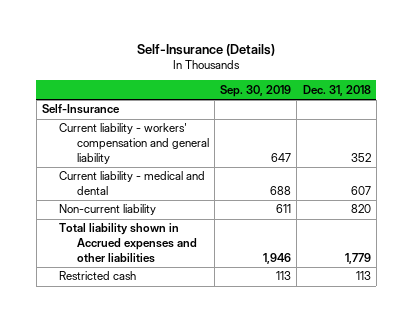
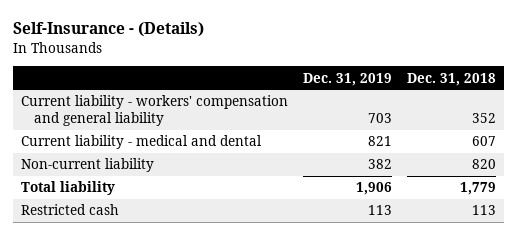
[137,43,276,56] Self-Insurance (Details) -> [13,22,205,38] Self-Insurance - (Details)
[220,84,292,97] Sep. 30, 2019 -> none
none -> [303,72,393,86] Dec. 31, 2019
[41,104,120,115] Self-Insurance -> none
[59,223,197,263] Total liability shown in Accrued expenses and other liabilities -> [20,181,115,196] Total liability

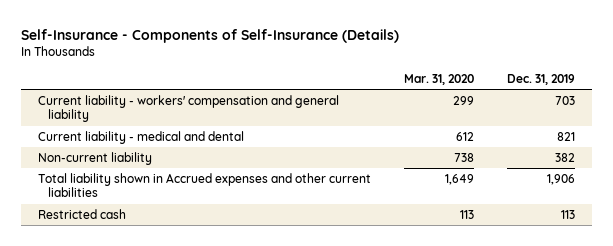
[13,22,205,38] Self-Insurance - (Details) -> [21,28,400,43] Self-Insurance - Components of Self-Insurance (Details)
[407,72,497,86] Dec. 31, 2018 -> none
none -> [403,74,474,86] Mar. 31, 2020
[20,181,115,196] Total liability -> [37,172,371,198] Total liability shown in Accrued expenses and other current liabilities

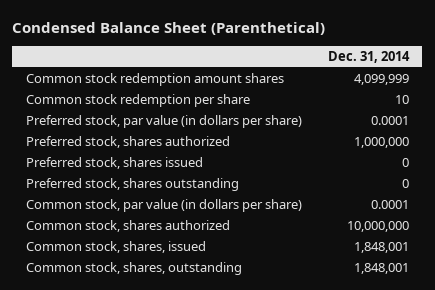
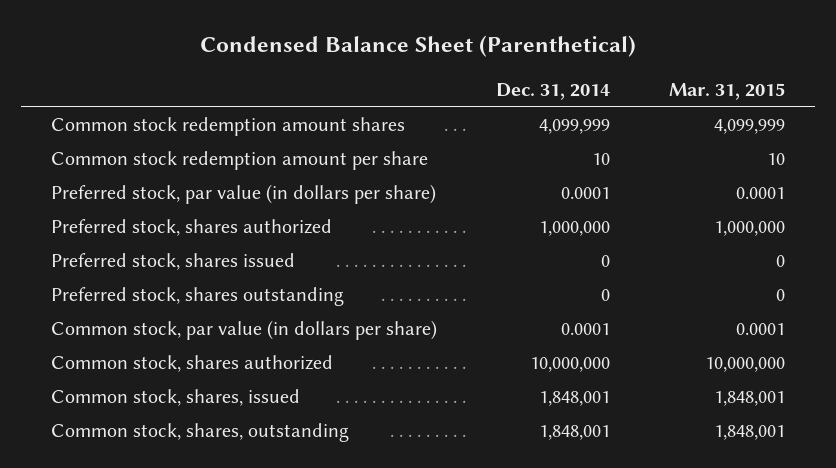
none -> [669,82,786,100] Mar. 31, 2015
[25,94,250,108] Common stock redemption per share -> [50,150,428,170] Common stock redemption amount per share

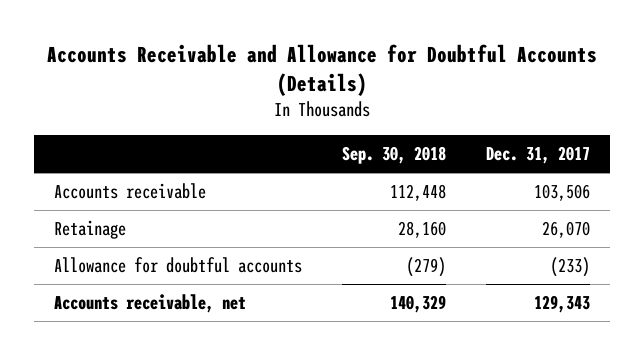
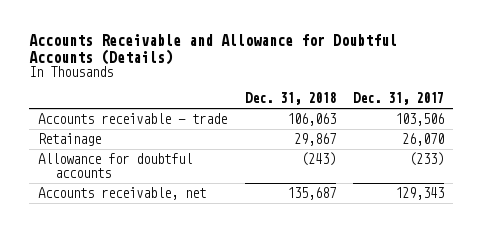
[341,145,446,164] Sep. 30, 2018 -> none
none -> [244,92,336,106] Dec. 31, 2018
[53,183,206,200] Accounts receivable -> [37,113,227,125] Accounts receivable - trade

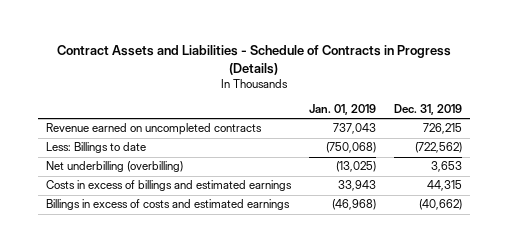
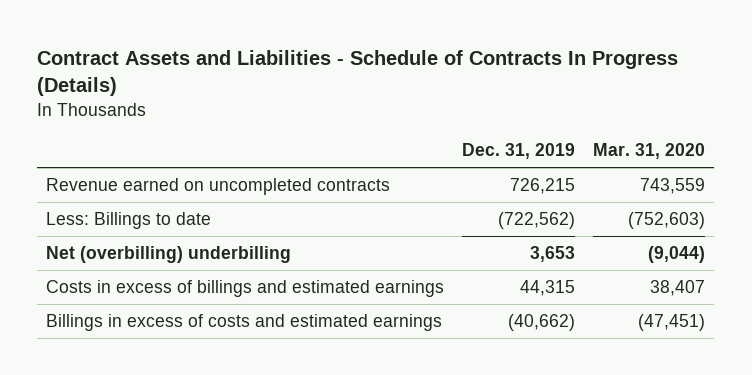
[57,45,452,75] Contract Assets and Liabilities - Schedule of Contracts in Progress (Details) -> [37,49,679,97] Contract Assets and Liabilities - Schedule of Contracts In Progress (Details)
[309,103,377,115] Jan. 01, 2019 -> none
none -> [593,143,706,160] Mar. 31, 2020
[46,161,184,173] Net underbilling (overbilling) -> [46,246,292,264] Net (overbilling) underbilling

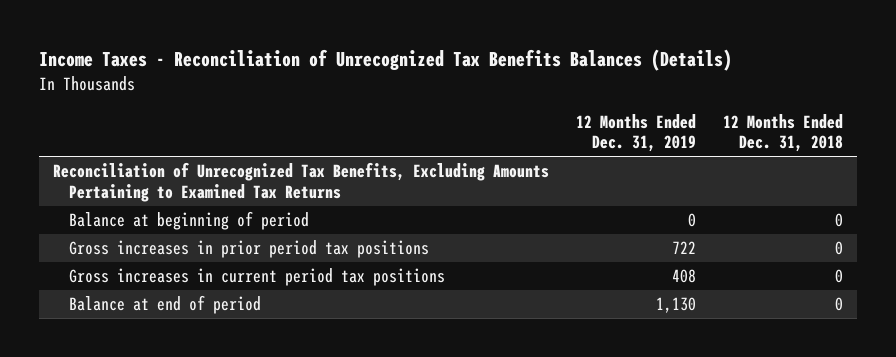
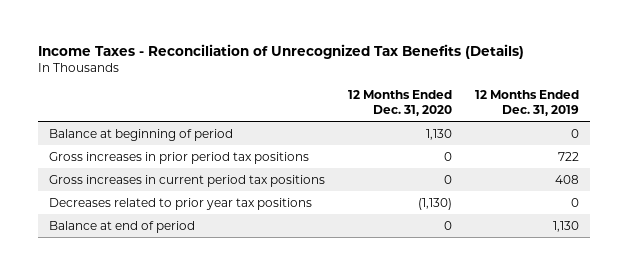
[39,49,733,72] Income Taxes - Reconciliation of Unrecognized Tax Benefits Balances (Details) -> [37,43,524,59] Income Taxes - Reconciliation of Unrecognized Tax Benefits (Details)
[723,113,844,153] 12 Months Ended Dec. 31, 2018 -> none
none -> [348,90,453,117] 12 Months Ended Dec. 31, 2020
[53,162,550,202] Reconciliation of Unrecognized Tax Benefits, Excluding Amounts Pertaining to Examined Tax Returns -> none
none -> [49,197,313,210] Decreases related to prior year tax positions

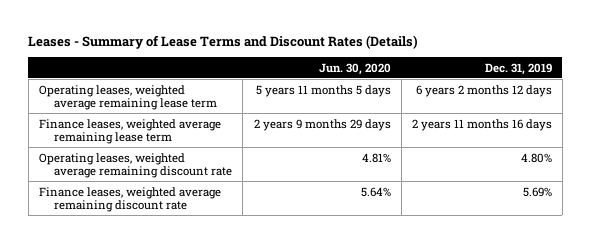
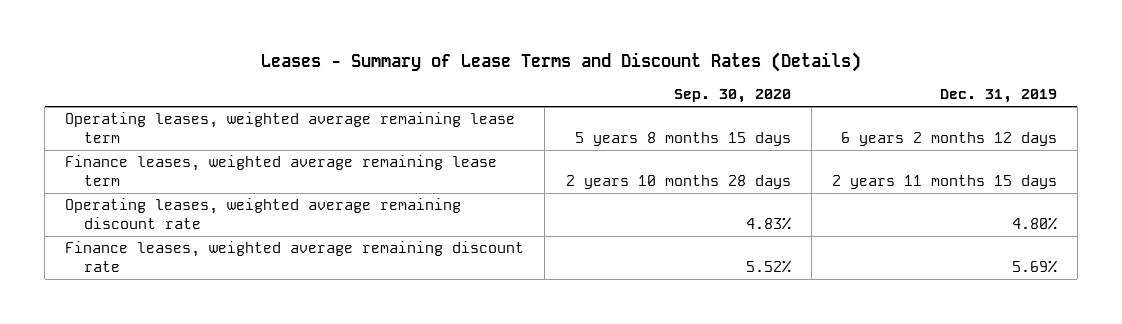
[318,62,391,75] Jun. 30, 2020 -> none
none -> [673,89,791,104] Sep. 30, 2020
[411,118,552,131] 2 years 11 months 16 days -> [831,174,1057,189] 2 years 11 months 15 days

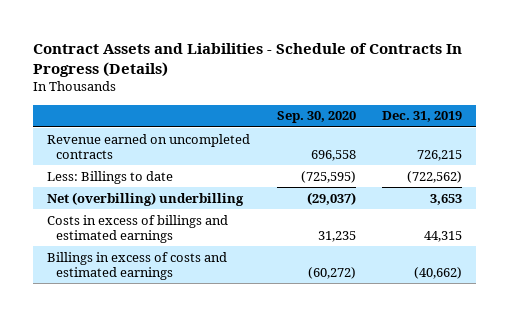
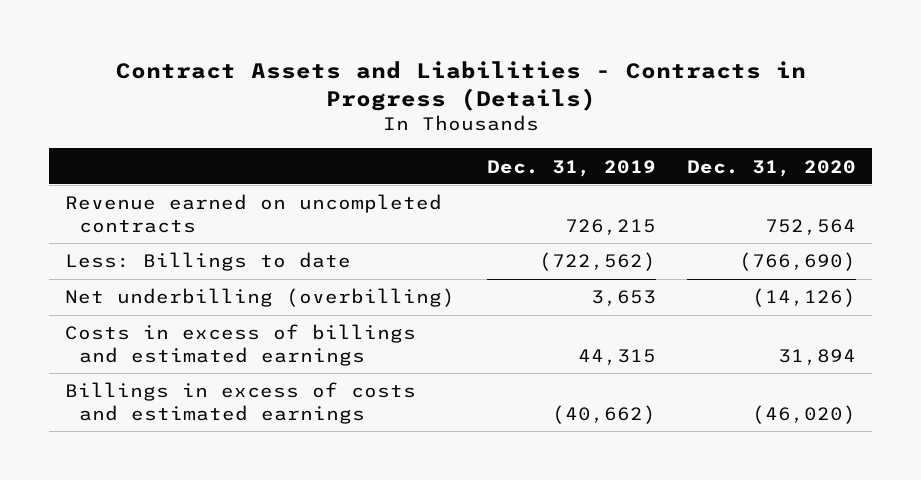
[33,42,463,77] Contract Assets and Liabilities - Schedule of Contracts In Progress (Details) -> [115,60,806,111] Contract Assets and Liabilities - Contracts in Progress (Details)
[276,111,356,124] Sep. 30, 2020 -> none
none -> [686,159,856,177] Dec. 31, 2020
[46,191,244,206] Net (overbilling) underbilling -> [65,288,456,308] Net underbilling (overbilling)

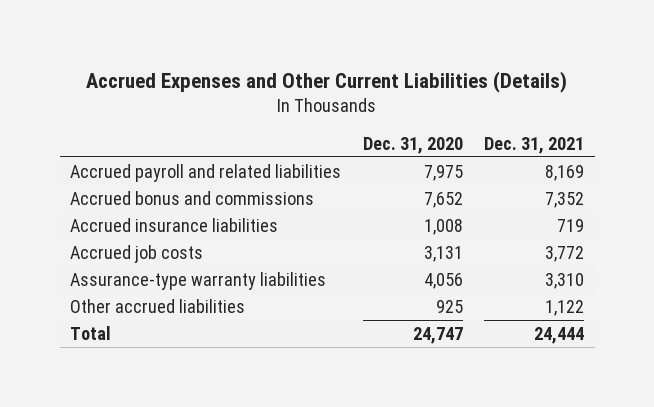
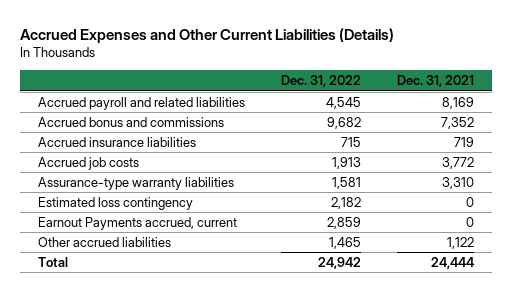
[362,136,463,154] Dec. 31, 2020 -> none
none -> [281,75,362,88] Dec. 31, 2022
none -> [38,196,194,210] Estimated loss contingency
none -> [38,216,238,230] Earnout Payments accrued, current

